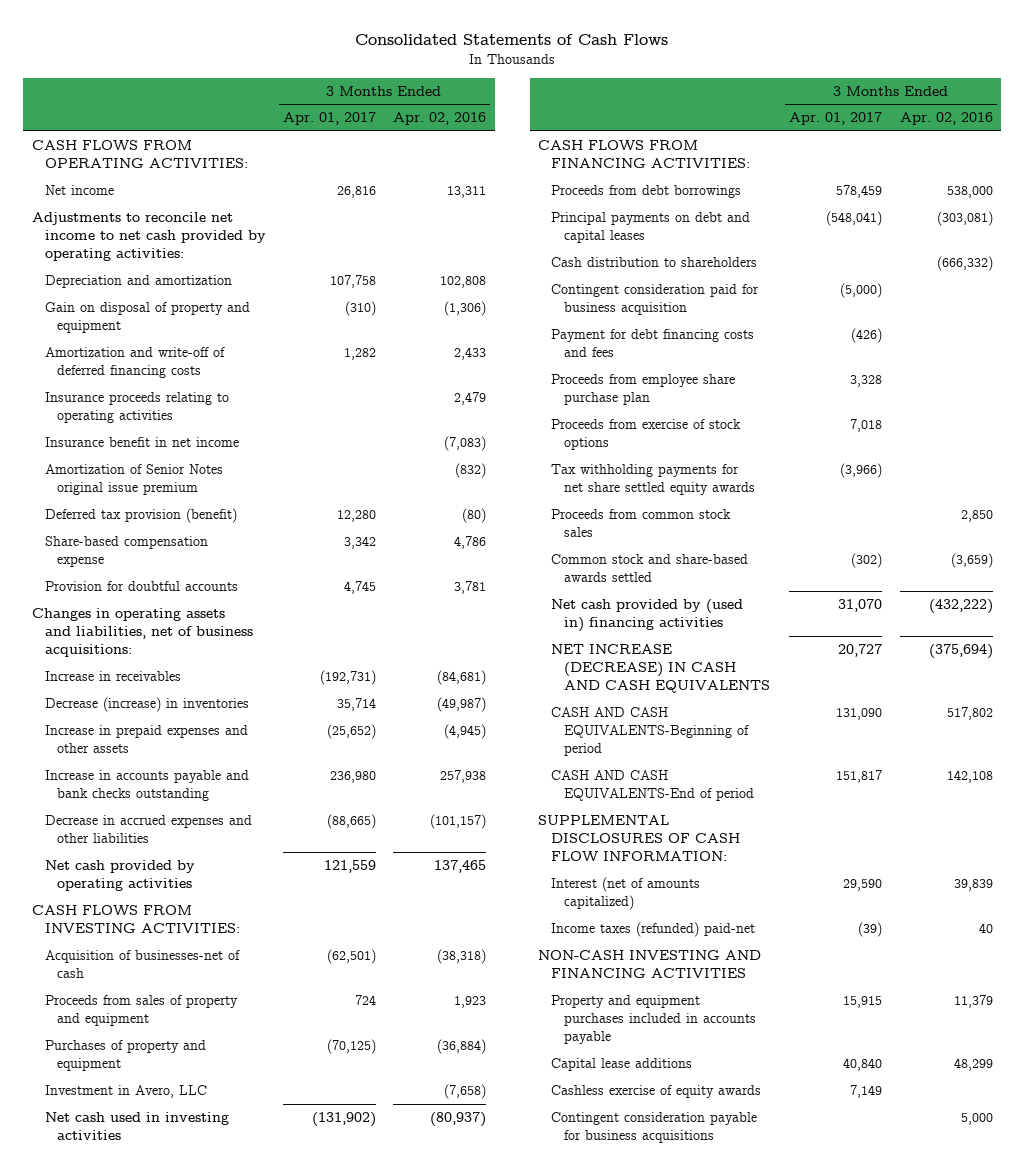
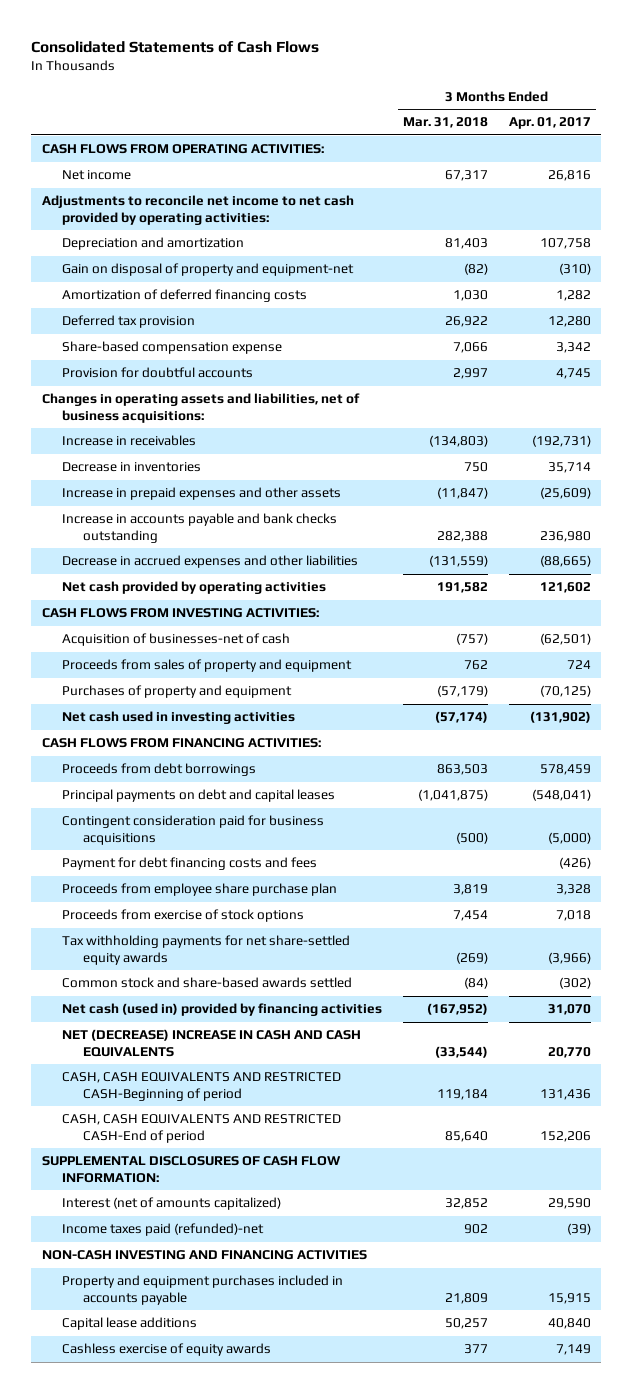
[393,112,487,126] Apr. 02, 2016 -> none
none -> [403,117,489,129] Mar. 31, 2018
[44,392,229,424] Insurance proceeds relating to operating activities -> none
[44,437,239,448] Insurance benefit in net income -> none
[44,464,223,496] Amortization of Senior Notes original issue premium -> none
[44,302,250,334] Gain on disposal of property and equipment -> [62,263,355,277] Gain on disposal of property and equipment-net
[44,347,225,379] Amortization and write-off of deferred financing costs -> [62,289,308,303] Amortization of deferred financing costs
[44,508,237,524] Deferred tax provision (benefit) -> [62,315,196,329] Deferred tax provision
[44,697,249,713] Decrease (increase) in inventories -> [62,462,202,473] Decrease in inventories
[326,724,376,740] (25,652) -> [540,487,592,500] (25,609)
[323,860,376,874] 121,559 -> [540,582,592,594] 121,602
[44,1085,207,1099] Investment in Avero, LLC -> none
[550,257,757,268] Cash distribution to shareholders -> none
[550,284,759,316] Contingent consideration paid for business acquisition -> [62,815,325,845] Contingent consideration paid for business acquisitions
[550,509,731,538] Proceeds from common stock sales -> none
[550,464,755,496] Tax withholding payments for net share settled equity awards -> [62,935,351,965] Tax withholding payments for net share-settled equity awards
[550,599,743,633] Net cash provided by (used in) financing activities -> [62,1003,383,1017] Net cash (used in) provided by financing activities
[550,644,770,694] NET INCREASE (DECREASE) IN CASH AND CASH EQUIVALENTS -> [62,1029,362,1057] NET (DECREASE) INCREASE IN CASH AND CASH EQUIVALENTS
[838,644,883,658] 20,727 -> [548,1046,592,1058] 20,770
[550,707,749,757] CASH AND CASH EQUIVALENTS-Beginning of period -> [62,1072,342,1101] CASH, CASH EQUIVALENTS AND RESTRICTED CASH-Beginning of period
[836,708,883,721] 131,090 -> [540,1088,592,1100] 131,436
[550,770,754,802] CASH AND CASH EQUIVALENTS-End of period -> [62,1114,342,1143] CASH, CASH EQUIVALENTS AND RESTRICTED CASH-End of period
[836,770,883,784] 151,817 -> [540,1130,592,1142] 152,206
[550,922,755,938] Income taxes (refunded) paid-net -> [62,1223,265,1237] Income taxes paid (refunded)-net
[550,1112,757,1144] Contingent consideration payable for business acquisitions -> none

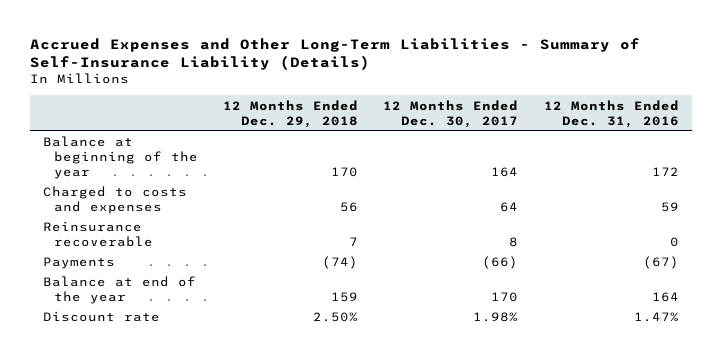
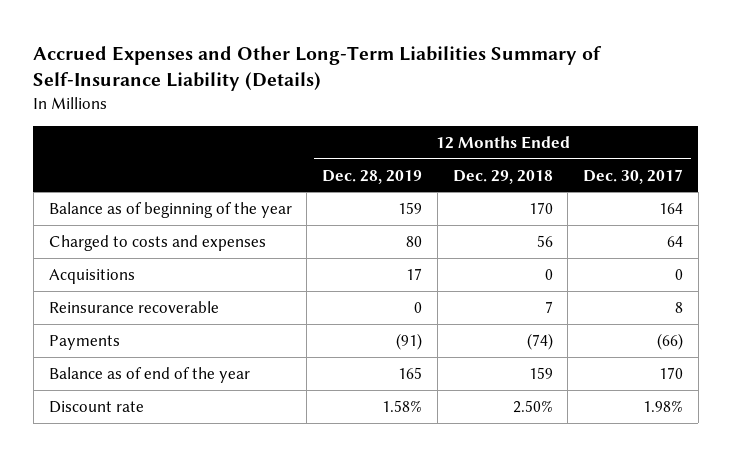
[30,37,641,71] Accrued Expenses and Other Long-Term Liabilities - Summary of Self-Insurance Liability (Details) -> [33,45,603,91] Accrued Expenses and Other Long-Term Liabilities Summary of Self-Insurance Liability (Details)
[543,99,679,128] 12 Months Ended Dec. 31, 2016 -> none
none -> [322,169,423,184] Dec. 28, 2019
[43,136,198,180] Balance at beginning of the year -> [48,201,292,218] Balance as of beginning of the year
none -> [48,268,135,284] Acquisitions
[43,276,197,305] Balance at end of the year -> [48,366,250,383] Balance as of end of the year

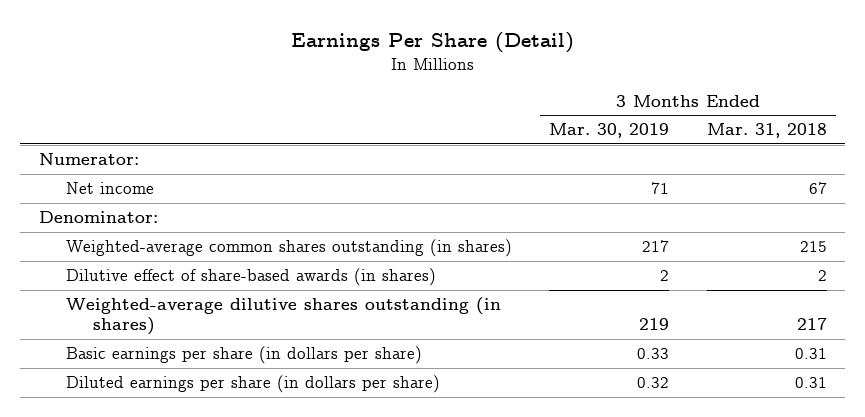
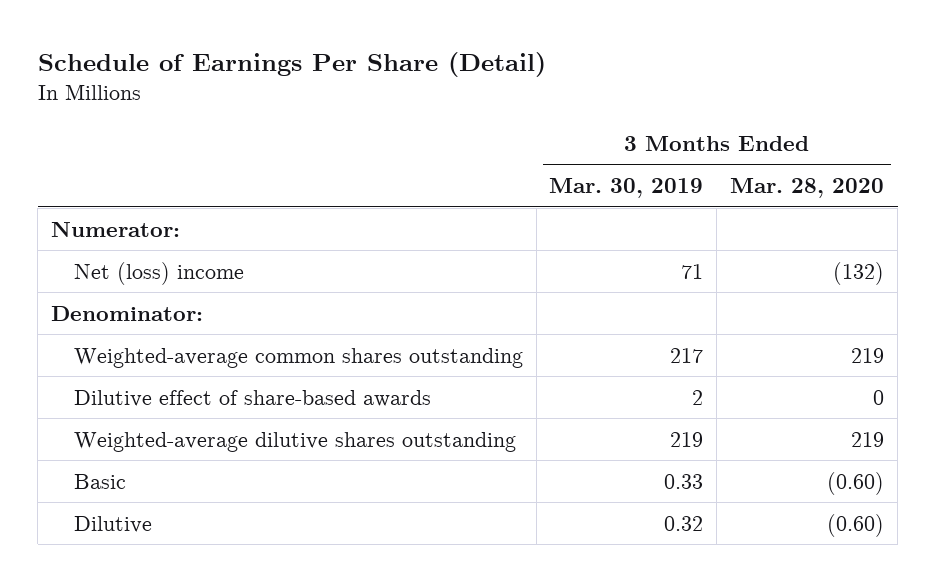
[290,31,574,53] Earnings Per Share (Detail) -> [37,52,546,78] Schedule of Earnings Per Share (Detail)
[706,123,827,139] Mar. 31, 2018 -> none
none -> [730,178,885,199] Mar. 28, 2020
[65,182,154,195] Net income -> [73,261,244,285] Net (loss) income
[65,239,512,258] Weighted-average common shares outstanding (in shares) -> [73,347,523,368] Weighted-average common shares outstanding
[65,268,436,287] Dilutive effect of share-based awards (in shares) -> [73,389,431,407] Dilutive effect of share-based awards
[65,297,501,336] Weighted-average dilutive shares outstanding (in shares) -> [73,431,516,452] Weighted-average dilutive shares outstanding
[65,346,422,365] Basic earnings per share (in dollars per share) -> [73,473,126,489] Basic
[65,375,440,394] Diluted earnings per share (in dollars per share) -> [73,515,152,533] Dilutive

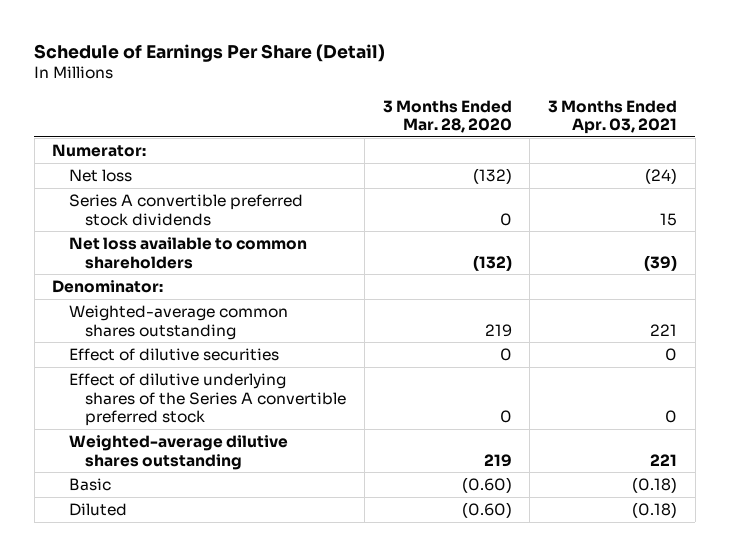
[549,178,704,199] Mar. 30, 2019 -> none
none -> [548,99,678,135] 3 Months Ended Apr. 03, 2021
[73,261,244,285] Net (loss) income -> [68,168,132,182] Net loss
none -> [68,193,303,226] Series A convertible preferred stock dividends
none -> [68,236,307,269] Net loss available to common shareholders
[73,389,431,407] Dilutive effect of share-based awards -> [68,347,279,361] Effect of dilutive securities
none -> [68,372,347,427] Effect of dilutive underlying shares of the Series A convertible preferred stock
[73,515,152,533] Dilutive -> [68,502,127,516] Diluted

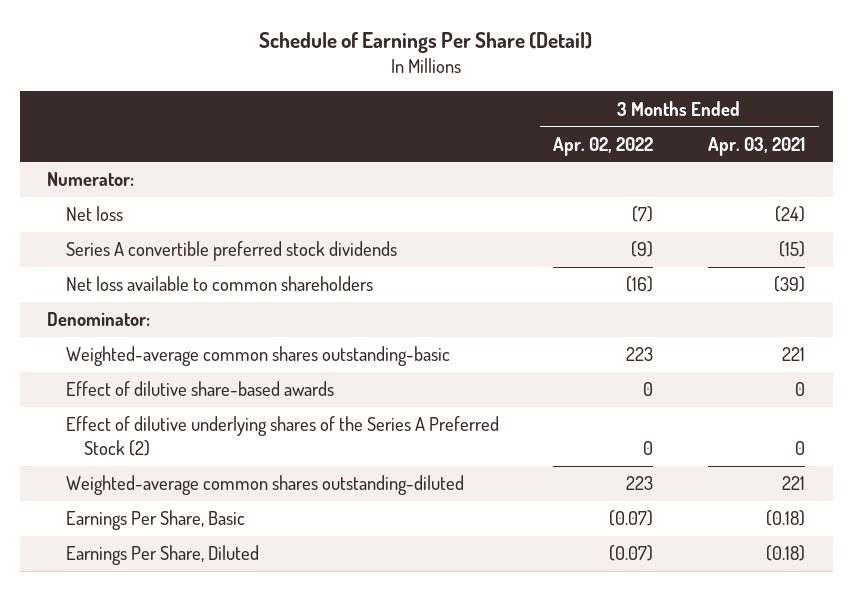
[382,99,512,134] 3 Months Ended Mar. 28, 2020 -> none
none -> [553,136,654,156] Apr. 02, 2022
[660,212,678,226] 15 -> [779,241,806,258] (15)
[68,304,288,340] Weighted-average common shares outstanding -> [65,346,450,367] Weighted-average common shares outstanding-basic
[68,347,279,361] Effect of dilutive securities -> [65,381,334,397] Effect of dilutive share-based awards
[68,372,347,427] Effect of dilutive underlying shares of the Series A convertible preferred stock -> [65,416,499,456] Effect of dilutive underlying shares of the Series A Preferred Stock (2)
[68,434,288,470] Weighted-average dilutive shares outstanding -> [65,475,464,496] Weighted-average common shares outstanding-diluted
[68,477,111,491] Basic -> [65,510,245,531] Earnings Per Share, Basic
[68,502,127,516] Diluted -> [65,545,259,566] Earnings Per Share, Diluted

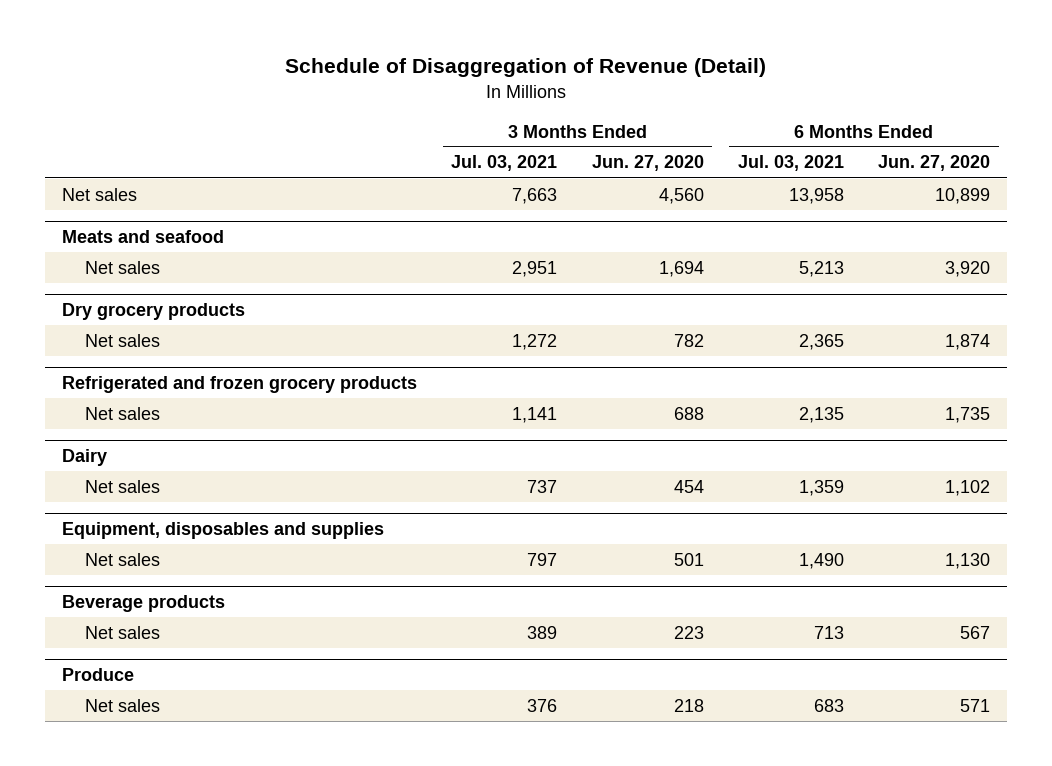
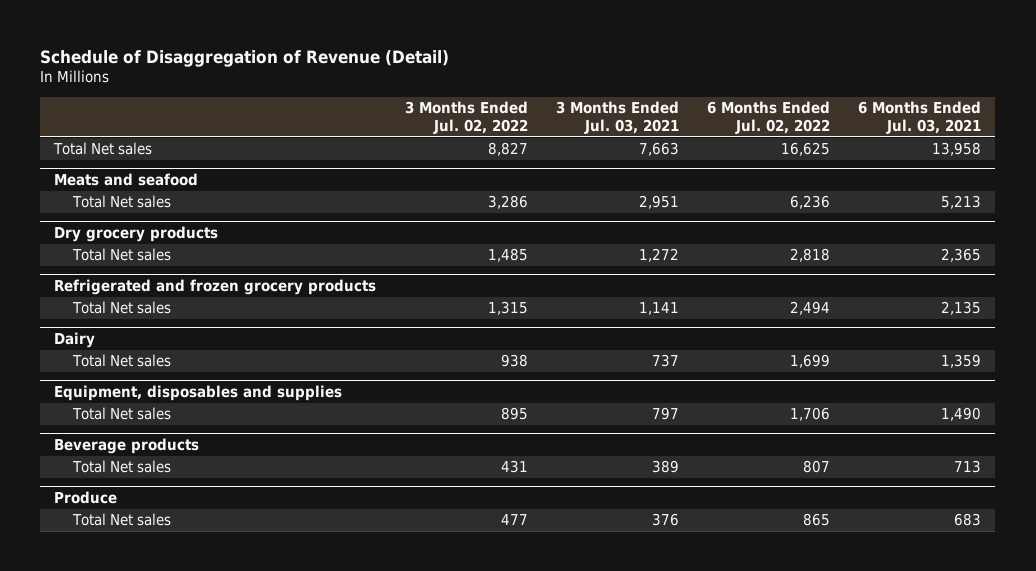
[591,155,704,172] Jun. 27, 2020 -> none
[878,155,991,172] Jun. 27, 2020 -> none
none -> [404,100,528,134] 3 Months Ended Jul. 02, 2022
none -> [707,100,831,134] 6 Months Ended Jul. 02, 2022
[62,187,138,201] Net sales -> [53,142,153,156] Total Net sales
[85,260,161,274] Net sales -> [72,195,172,209] Total Net sales
[85,333,161,347] Net sales -> [72,248,172,262] Total Net sales
[85,406,161,420] Net sales -> [72,301,172,315] Total Net sales
[85,479,161,493] Net sales -> [72,354,172,368] Total Net sales
[85,552,161,566] Net sales -> [72,407,172,421] Total Net sales
[85,625,161,639] Net sales -> [72,460,172,474] Total Net sales
[85,698,161,712] Net sales -> [72,513,172,527] Total Net sales

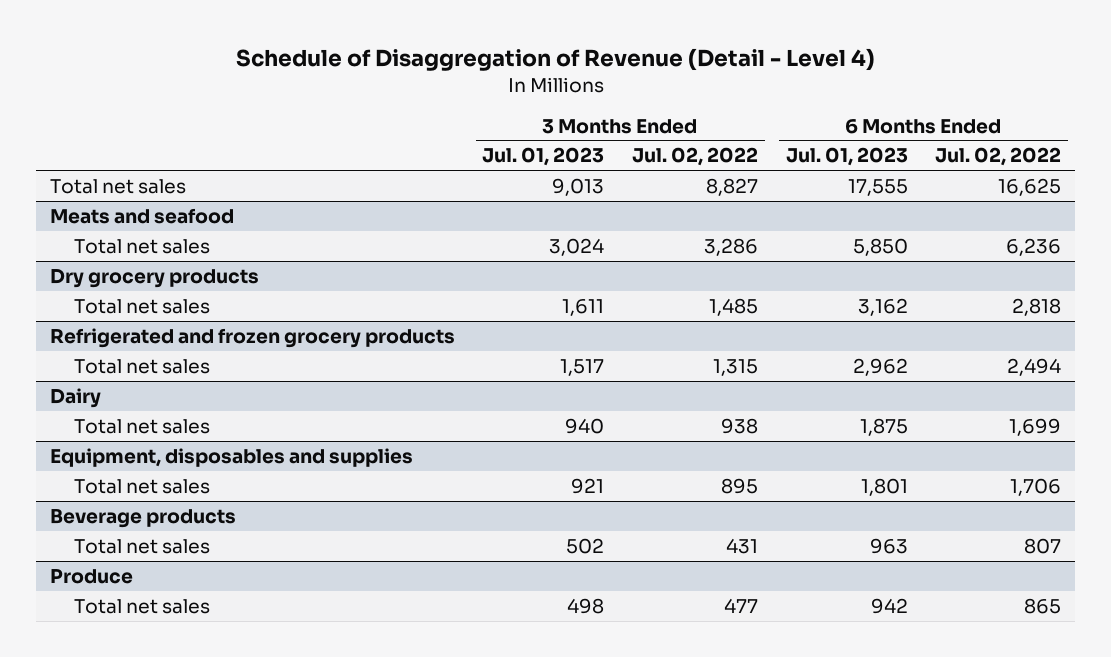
[40,49,450,67] Schedule of Disaggregation of Revenue (Detail) -> [235,47,875,71] Schedule of Disaggregation of Revenue (Detail - Level 4)
[555,100,679,134] 3 Months Ended Jul. 03, 2021 -> none
[858,100,982,134] 6 Months Ended Jul. 03, 2021 -> none
none -> [482,147,605,167] Jul. 01, 2023
none -> [785,147,908,167] Jul. 01, 2023
[53,142,153,156] Total Net sales -> [49,178,186,194] Total net sales
[72,195,172,209] Total Net sales -> [73,238,210,254] Total net sales
[72,248,172,262] Total Net sales -> [73,298,210,314] Total net sales
[72,301,172,315] Total Net sales -> [73,358,210,374] Total net sales
[72,354,172,368] Total Net sales -> [73,418,210,434] Total net sales
[72,407,172,421] Total Net sales -> [73,478,210,494] Total net sales
[72,460,172,474] Total Net sales -> [73,538,210,554] Total net sales
[72,513,172,527] Total Net sales -> [73,598,210,614] Total net sales

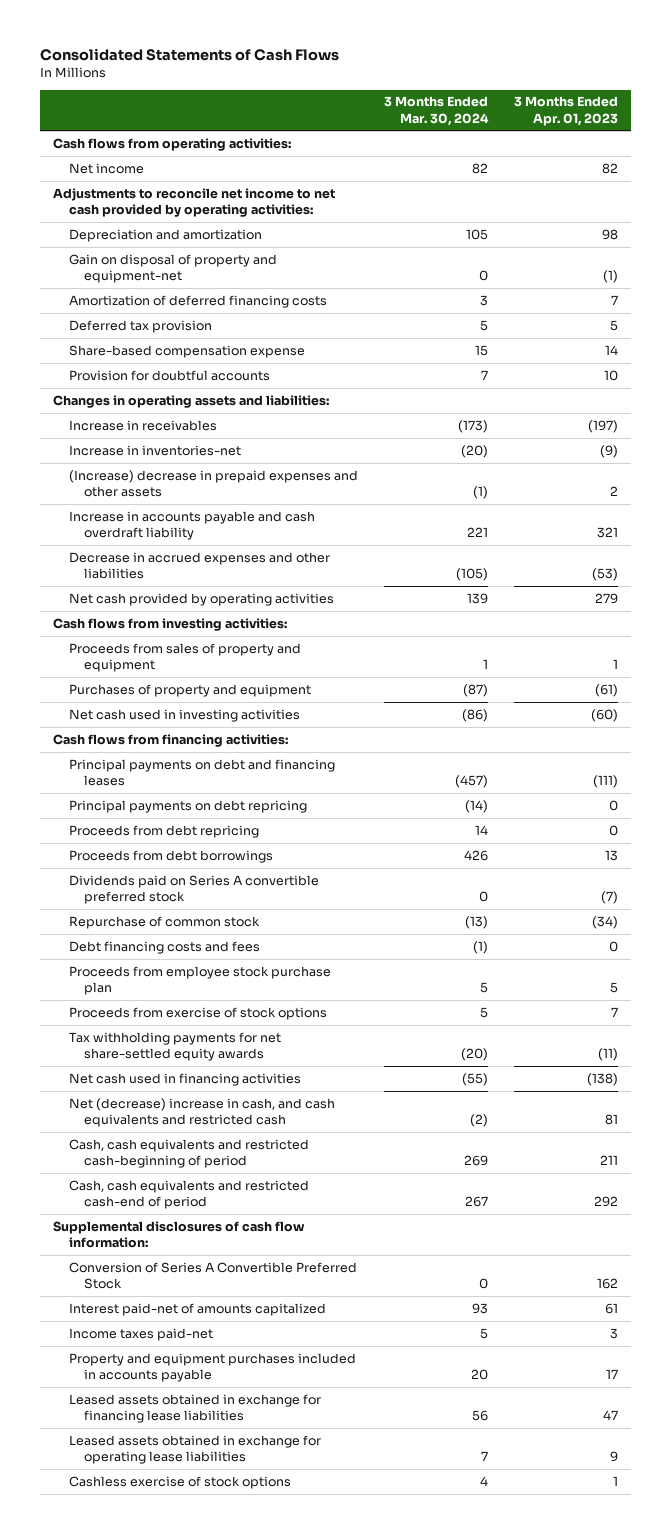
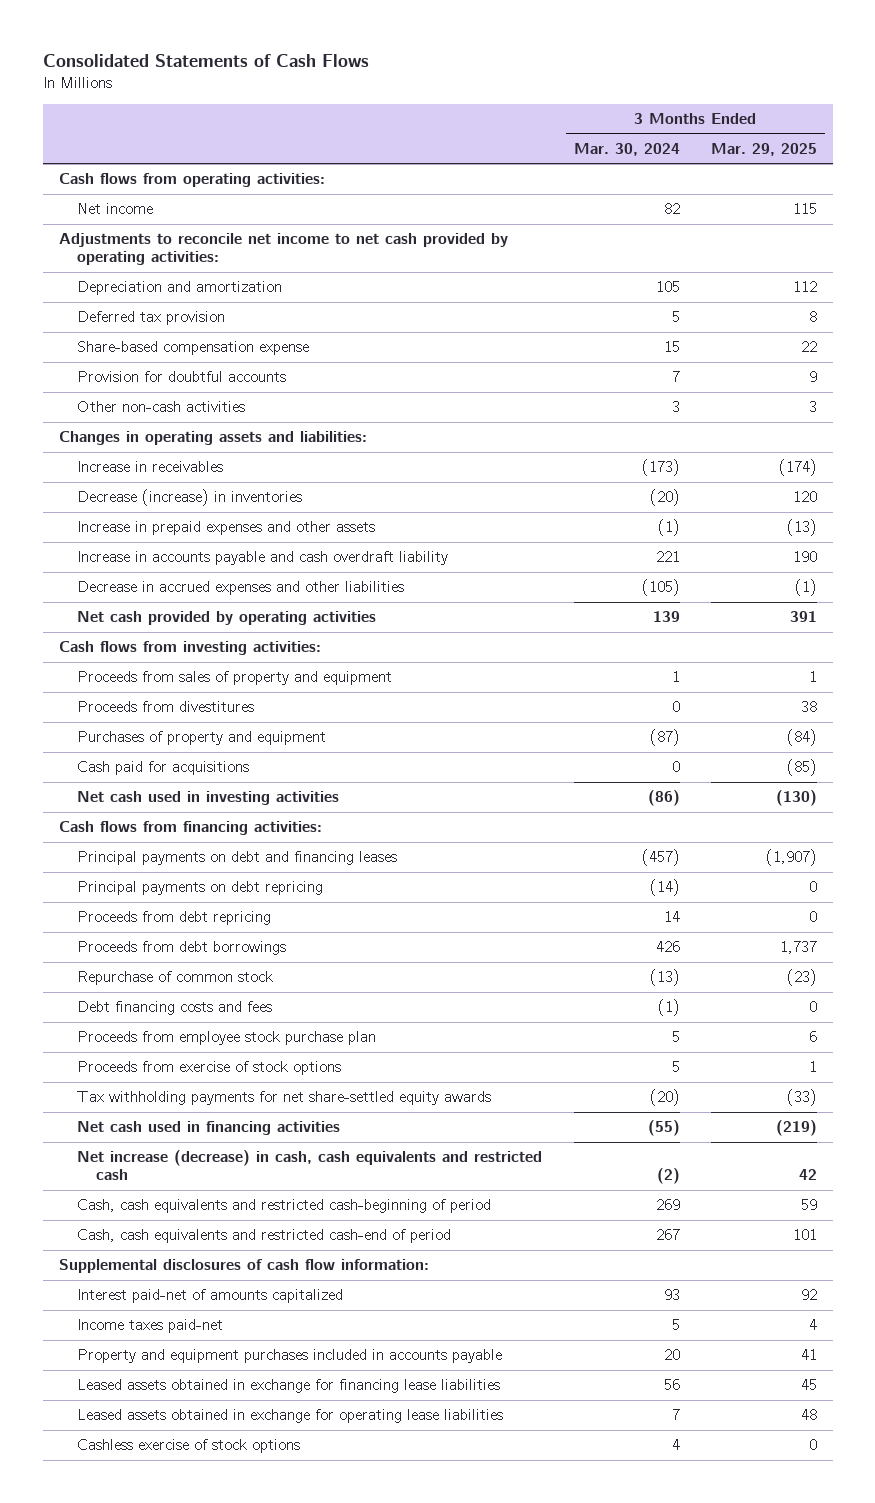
[514,96,619,126] 3 Months Ended Apr. 01, 2023 -> none
none -> [710,142,817,156] Mar. 29, 2025
[68,253,277,284] Gain on disposal of property and equipment-net -> none
[68,294,327,308] Amortization of deferred financing costs -> none
none -> [77,401,246,413] Other non-cash activities
[68,444,241,456] Increase in inventories-net -> [77,489,303,507] Decrease (increase) in inventories
[68,469,358,498] (Increase) decrease in prepaid expenses and other assets -> [77,521,376,536] Increase in prepaid expenses and other assets
none -> [77,701,255,713] Proceeds from divestitures
none -> [77,761,250,776] Cash paid for acquisitions
[68,874,319,905] Dividends paid on Series A convertible preferred stock -> none
[68,1097,335,1128] Net (decrease) increase in cash, and cash equivalents and restricted cash -> [77,1150,543,1181] Net increase (decrease) in cash, cash equivalents and restricted cash
[68,1261,357,1290] Conversion of Series A Convertible Preferred Stock -> none

